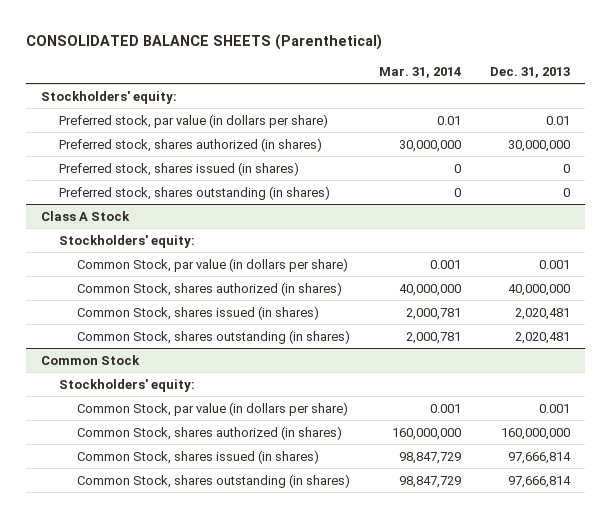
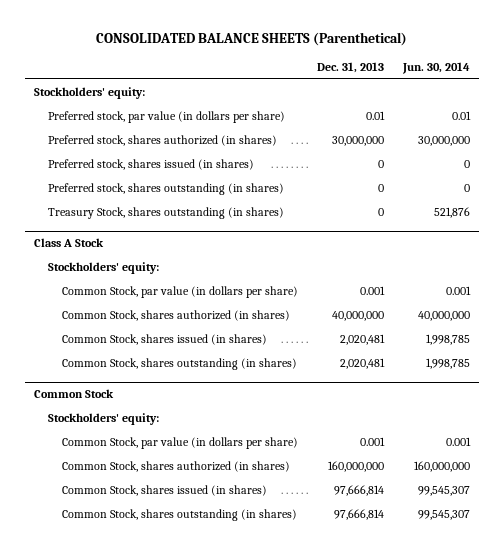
[378,66,461,78] Mar. 31, 2014 -> none
none -> [401,62,470,75] Jun. 30, 2014
none -> [48,206,285,219] Treasury Stock, shares outstanding (in shares)

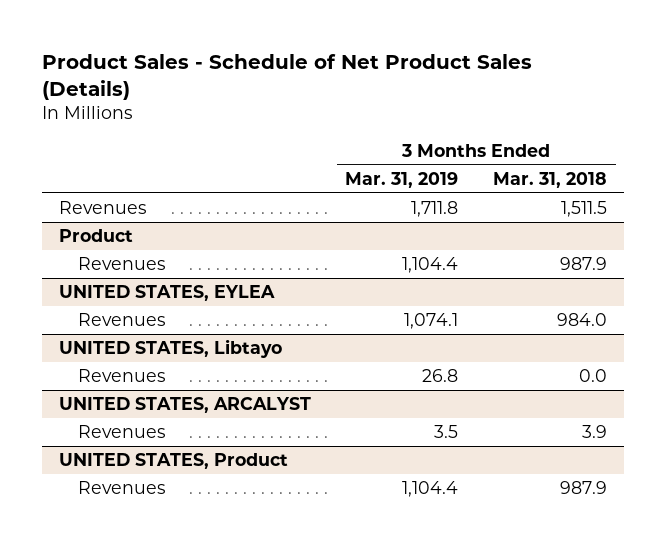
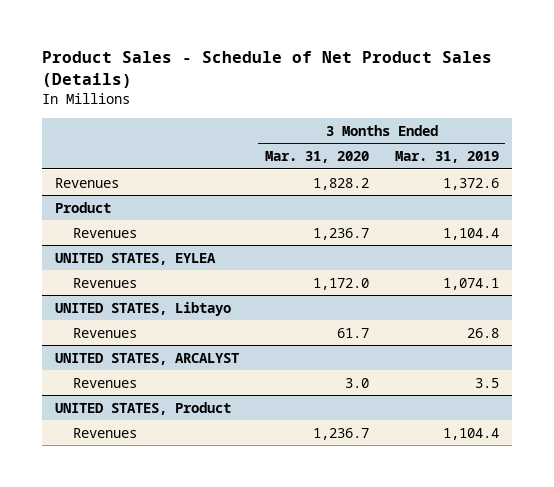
[492,172,607,189] Mar. 31, 2018 -> none
none -> [264,151,369,164] Mar. 31, 2020
[411,201,459,218] 1,711.8 -> [442,177,499,190] 1,372.6

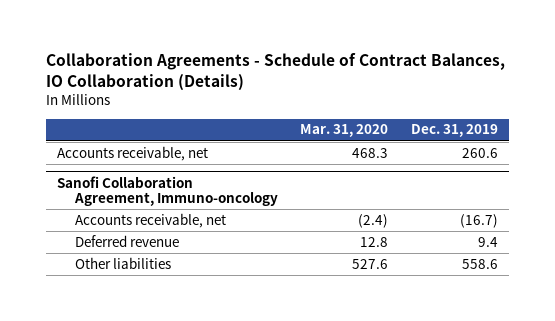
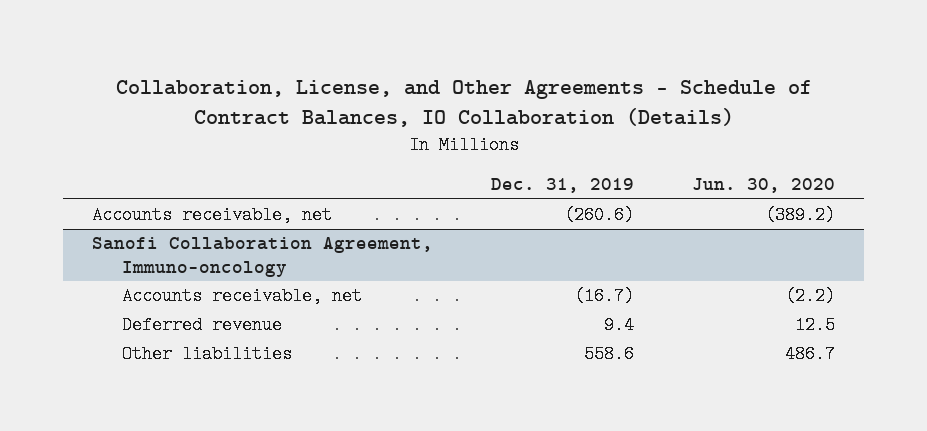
[45,53,505,92] Collaboration Agreements - Schedule of Contract Balances, IO Collaboration (Details) -> [115,79,812,127] Collaboration, License, and Other Agreements - Schedule of Contract Balances, IO Collaboration (Details)
[300,124,389,138] Mar. 31, 2020 -> none
none -> [691,178,835,194] Jun. 30, 2020
[461,147,498,158] 260.6 -> [564,206,635,225] (260.6)

